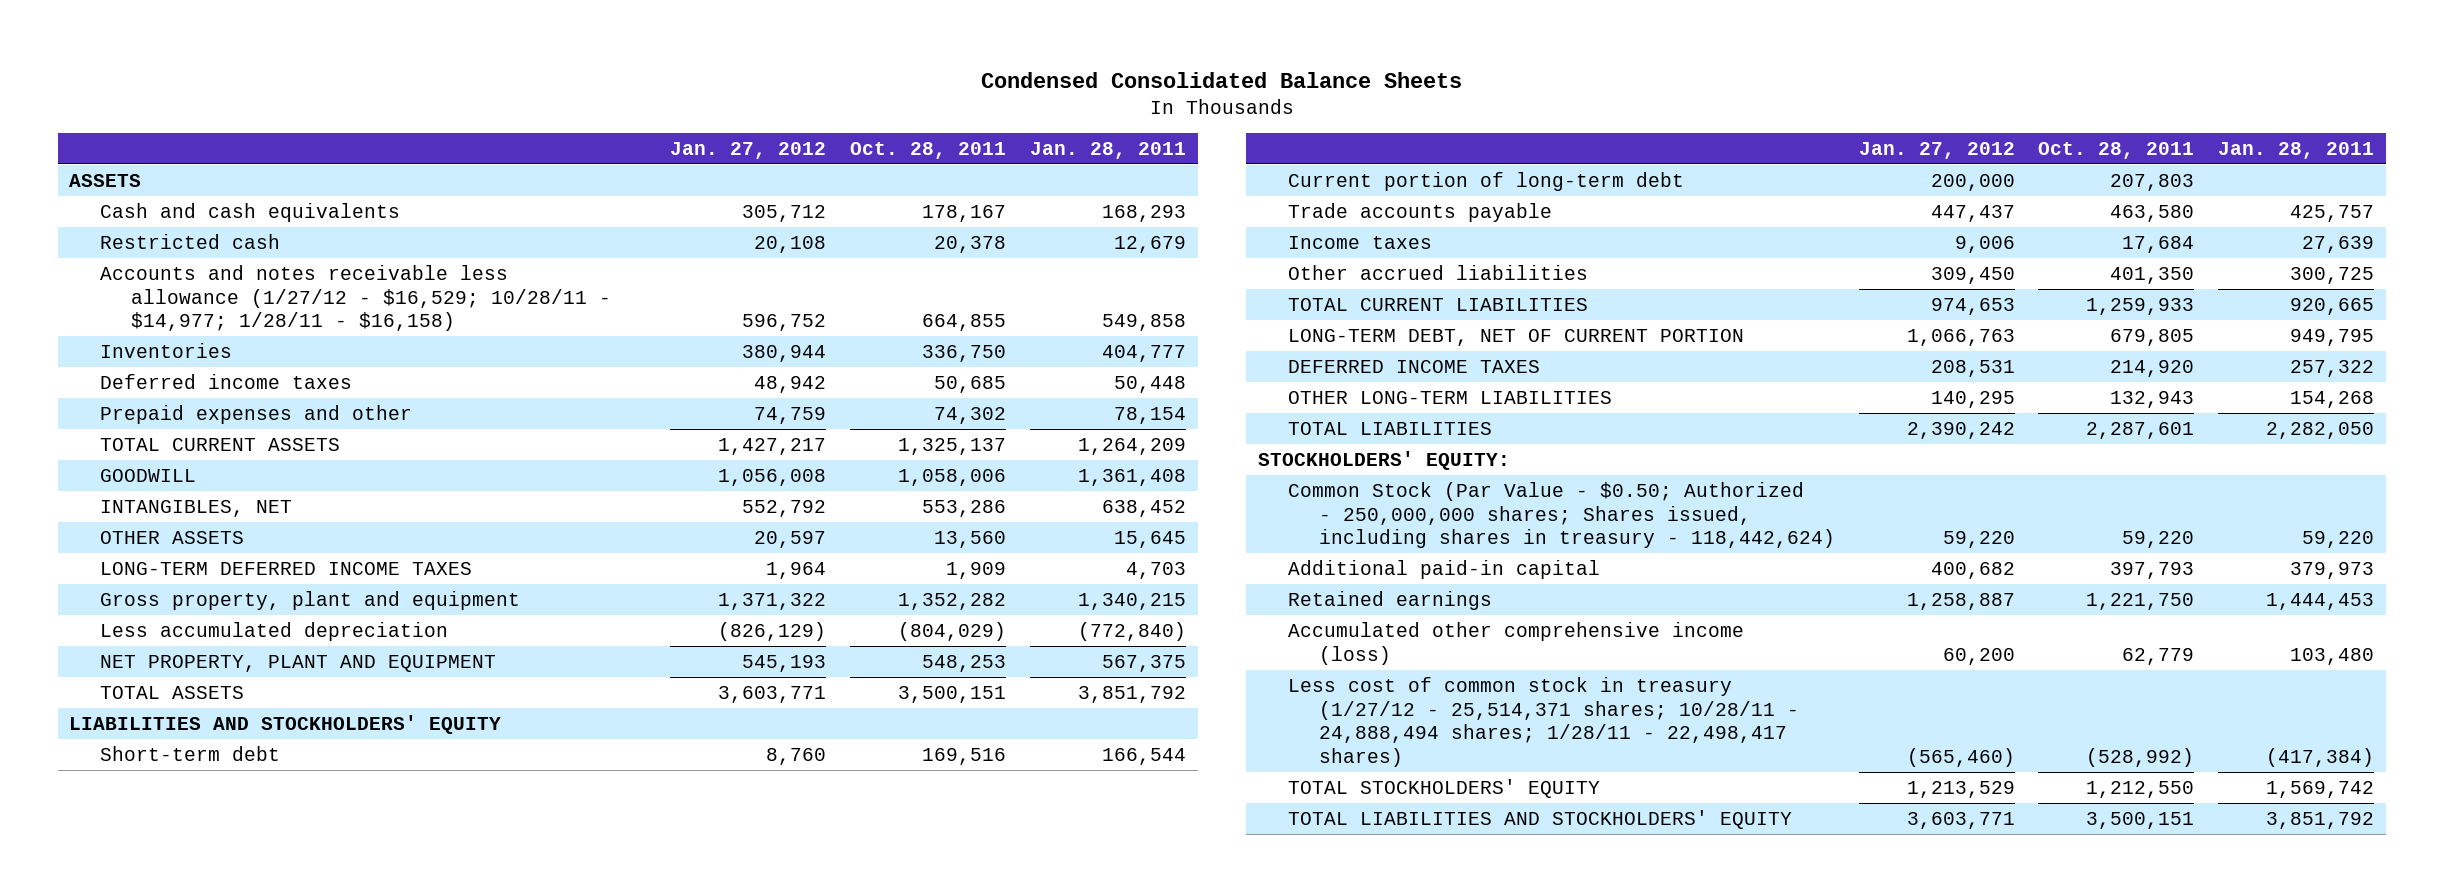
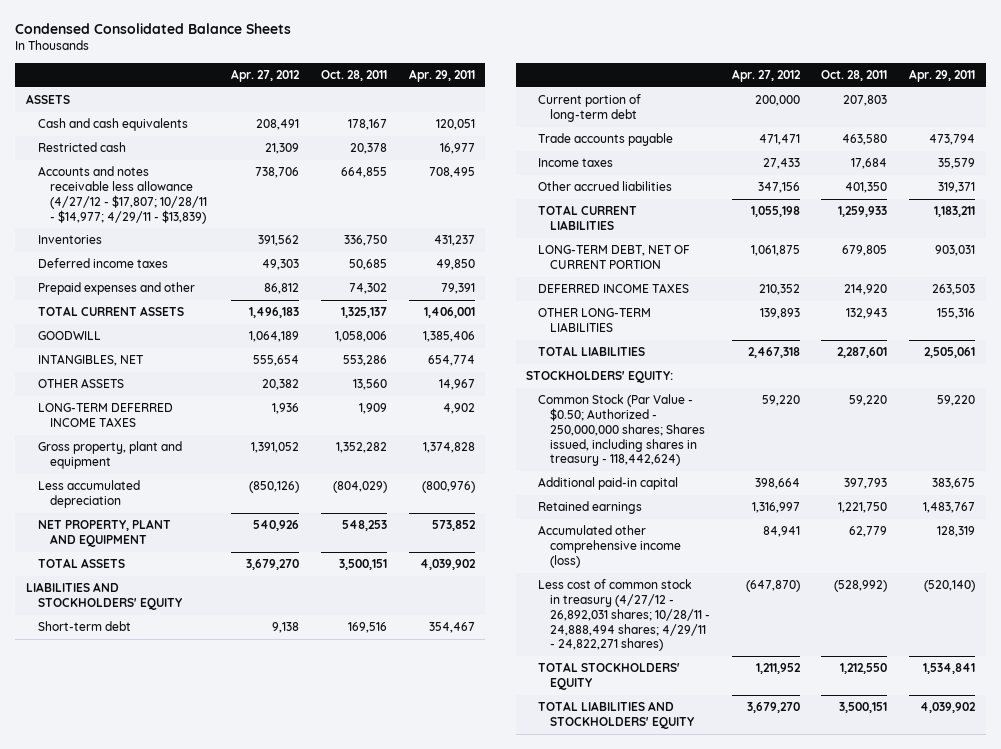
[670,141,827,159] Jan. 27, 2012 -> none
[1029,141,1186,159] Jan. 28, 2011 -> none
none -> [231,68,301,82] Apr. 27, 2012
none -> [408,68,475,82] Apr. 29, 2011
[100,264,611,332] Accounts and notes receivable less allowance (1/27/12 - $16,529; 10/28/11 - $14,977; 1/28/11 - $16,158) -> [37,166,207,224] Accounts and notes receivable less allowance (4/27/12 - $17,807; 10/28/11 - $14,977; 4/29/11 - $13,839)
[1288,676,1800,767] Less cost of common stock in treasury (1/27/12 - 25,514,371 shares; 10/28/11 - 24,888,494 shares; 1/28/11 - 22,498,417 shares) -> [538,579,711,652] Less cost of common stock in treasury (4/27/12 - 26,892,031 shares; 10/28/11 - 24,888,494 shares; 4/29/11 - 24,822,271 shares)

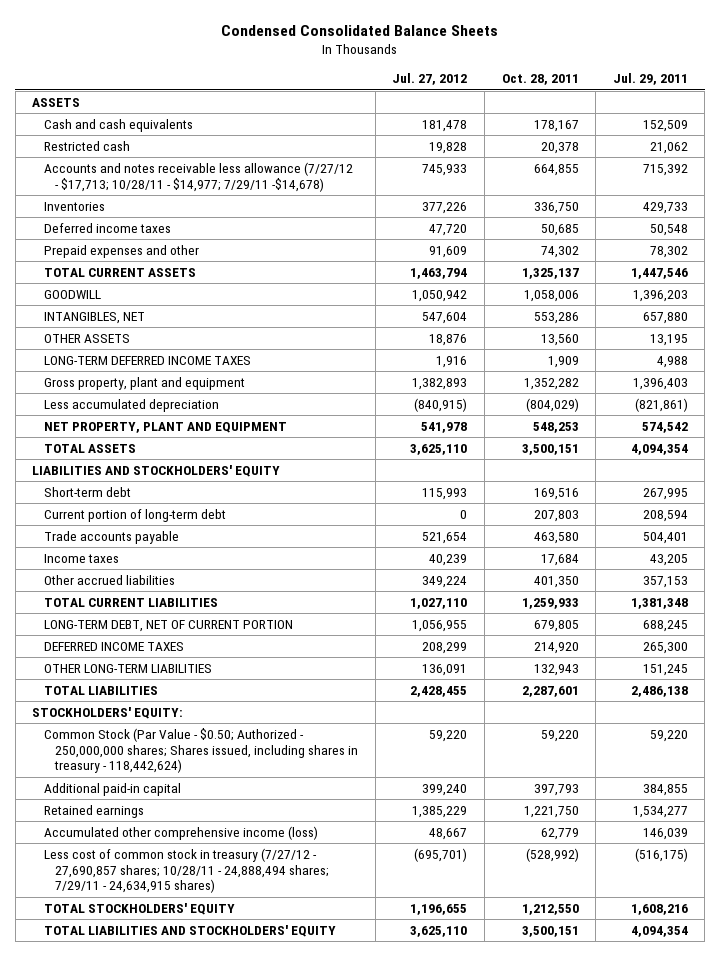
[231,68,301,82] Apr. 27, 2012 -> none
[408,68,475,82] Apr. 29, 2011 -> none
none -> [392,73,468,86] Jul. 27, 2012
none -> [612,73,688,86] Jul. 29, 2011
[37,166,207,224] Accounts and notes receivable less allowance (4/27/12 - $17,807; 10/28/11 - $14,977; 4/29/11 - $13,839) -> [43,161,353,192] Accounts and notes receivable less allowance (7/27/12 - $17,713; 10/28/11 - $14,977; 7/29/11 -$14,678)
[538,579,711,652] Less cost of common stock in treasury (4/27/12 - 26,892,031 shares; 10/28/11 - 24,888,494 shares; 4/29/11 - 24,822,271 shares) -> [43,847,330,894] Less cost of common stock in treasury (7/27/12 - 27,690,857 shares; 10/28/11 - 24,888,494 shares; 7/29/11 - 24,634,915 shares)

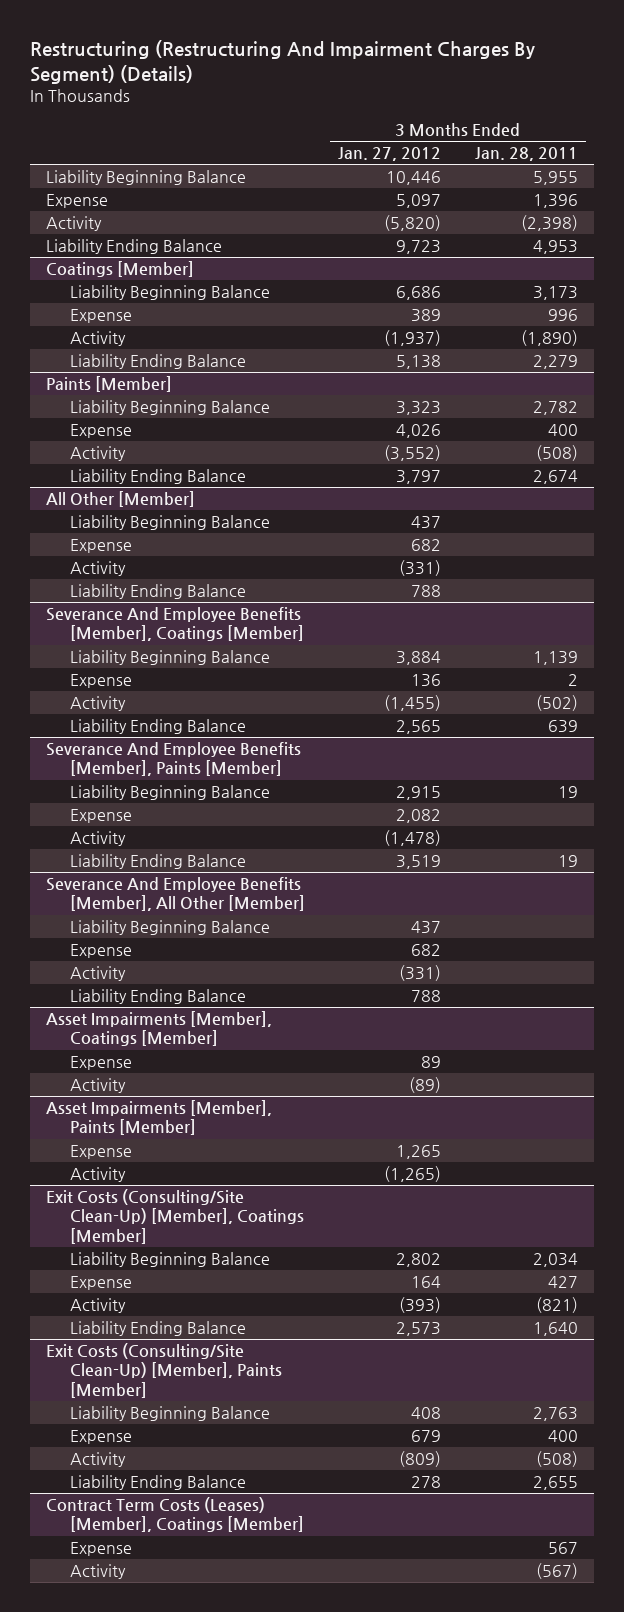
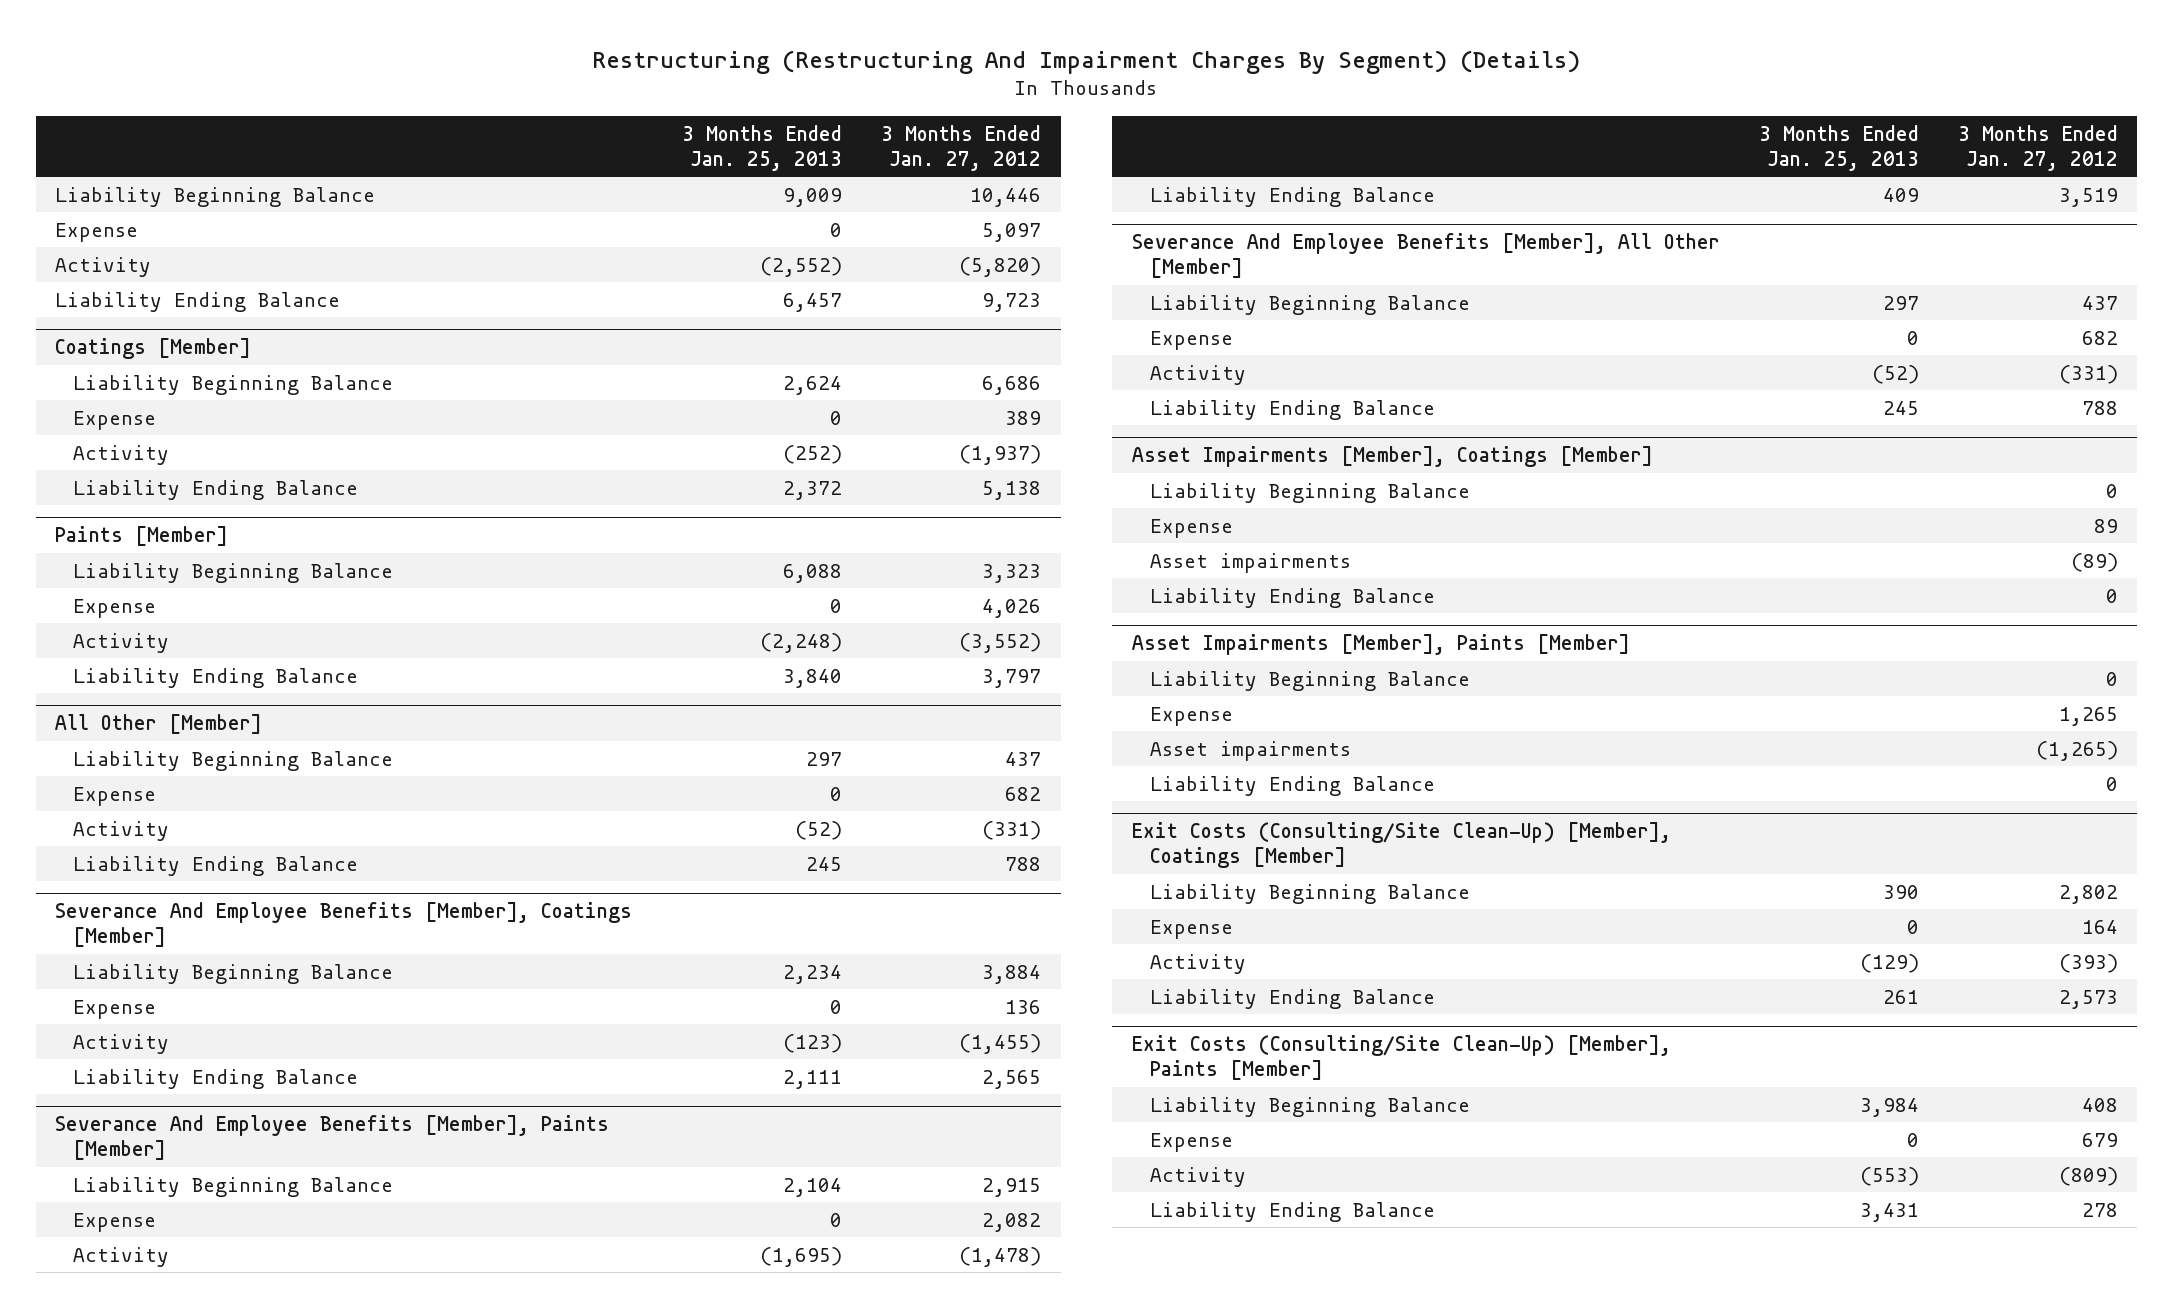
[474,147,578,162] Jan. 28, 2011 -> none
none -> [682,124,843,171] 3 Months Ended Jan. 25, 2013
none -> [1149,482,1470,503] Liability Beginning Balance
[69,1078,126,1094] Activity -> none
none -> [1149,552,1351,573] Asset impairments
none -> [1149,587,1435,608] Liability Ending Balance
none -> [1149,670,1470,691] Liability Beginning Balance
[69,1167,126,1183] Activity -> [1149,740,1351,761] Asset impairments
none -> [1149,775,1435,796] Liability Ending Balance
[46,1497,304,1533] Contract Term Costs (Leases) [Member], Coatings [Member] -> none
[69,1542,132,1557] Expense -> none
[69,1564,126,1580] Activity -> none

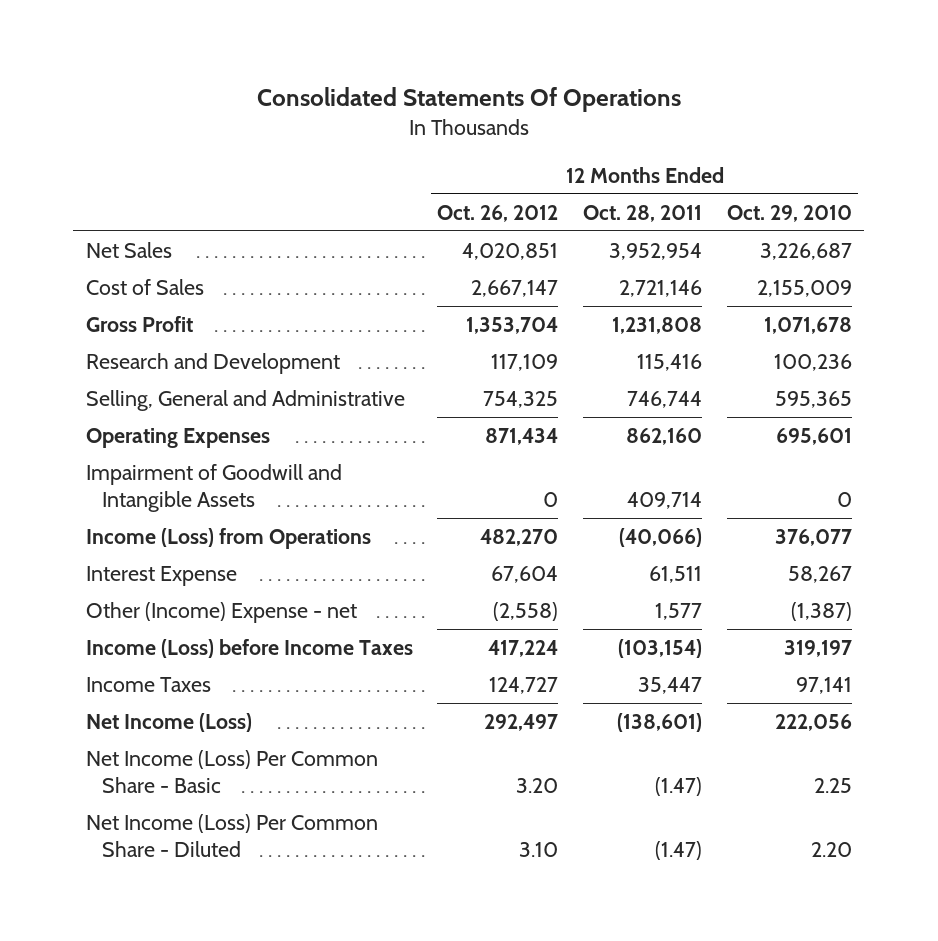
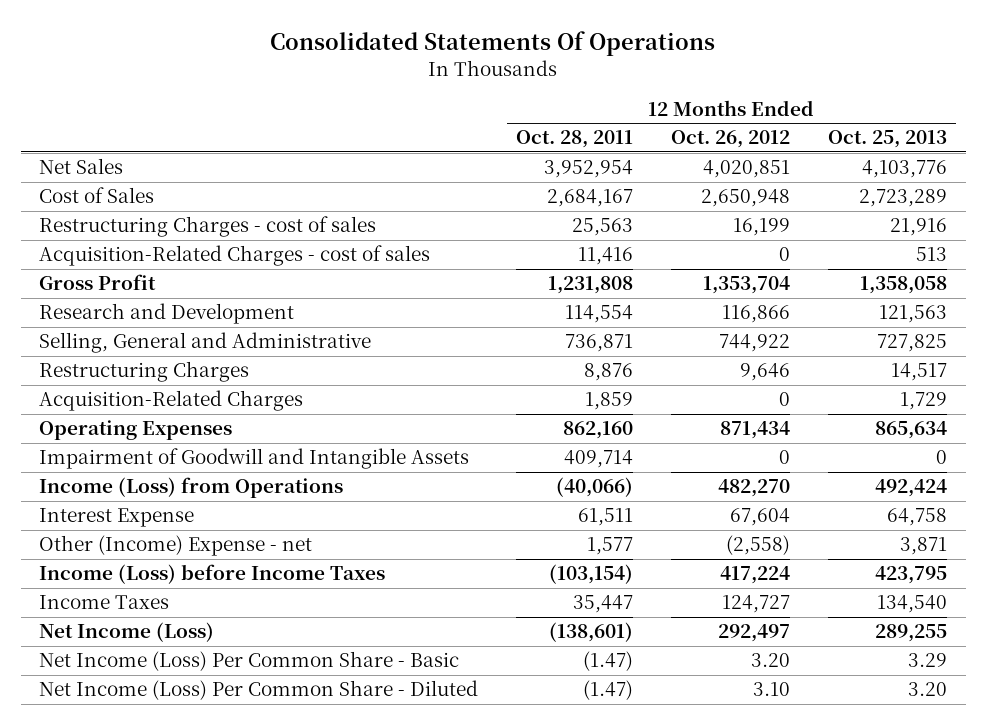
[727,204,853,222] Oct. 29, 2010 -> none
none -> [827,130,947,149] Oct. 25, 2013
[471,280,559,298] 2,667,147 -> [700,189,790,208] 2,650,948
[619,280,703,298] 2,721,146 -> [547,189,634,208] 2,684,167
none -> [39,216,377,238] Restructuring Charges - cost of sales
none -> [39,245,431,267] Acquisition-Related Charges - cost of sales
[491,354,559,372] 117,109 -> [721,305,790,324] 116,866
[637,354,703,372] 115,416 -> [565,305,634,324] 114,554
[483,391,559,409] 754,325 -> [718,334,790,353] 744,922
[627,391,703,409] 746,744 -> [565,334,634,353] 736,871
none -> [39,361,250,383] Restructuring Charges
none -> [39,390,304,412] Acquisition-Related Charges

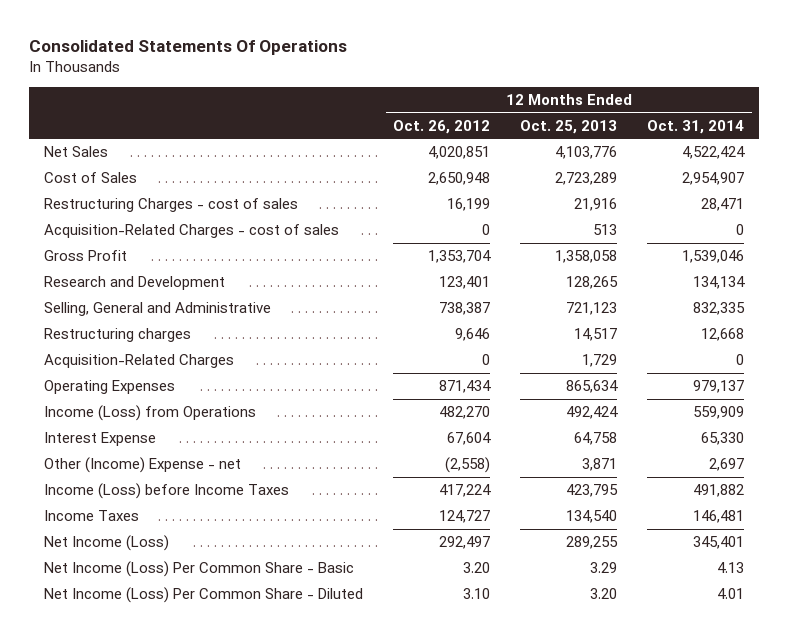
[516,130,634,149] Oct. 28, 2011 -> none
none -> [647,119,745,134] Oct. 31, 2014
[721,305,790,324] 116,866 -> [439,276,491,290] 123,401
[878,305,947,324] 121,563 -> [566,276,619,290] 128,265
[718,334,790,353] 744,922 -> [439,302,491,316] 738,387
[876,334,947,353] 727,825 -> [566,302,618,316] 721,123
[39,361,250,383] Restructuring Charges -> [44,328,192,343] Restructuring charges
[39,448,470,470] Impairment of Goodwill and Intangible Assets -> none

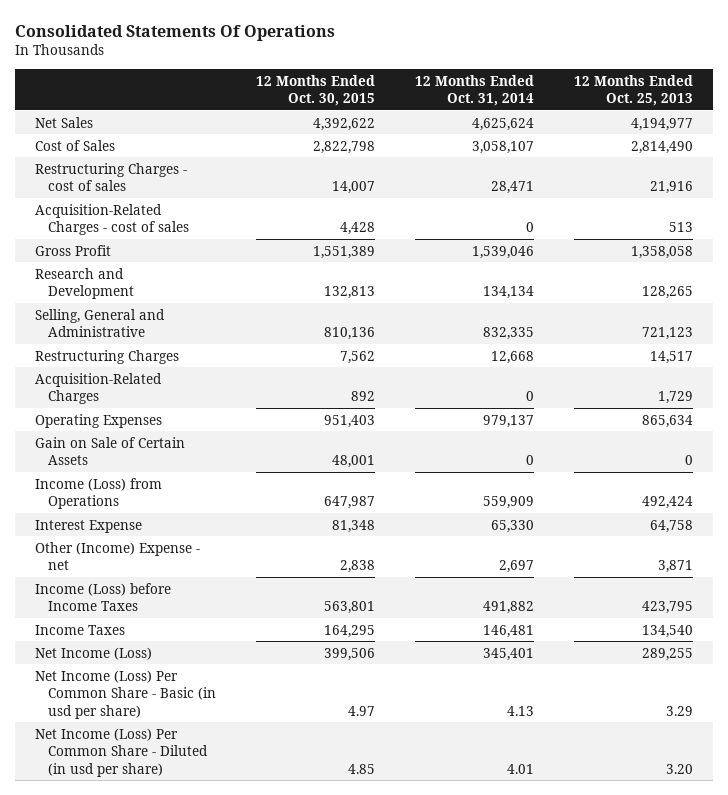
[393,119,491,134] Oct. 26, 2012 -> none
none -> [256,74,376,106] 12 Months Ended Oct. 30, 2015
[555,146,618,160] 4,103,776 -> [630,117,693,131] 4,194,977
[682,146,746,160] 4,522,424 -> [471,117,534,131] 4,625,624
[555,172,618,186] 2,723,289 -> [630,140,693,154] 2,814,490
[682,172,745,186] 2,954,907 -> [471,140,534,154] 3,058,107
[44,328,192,343] Restructuring charges -> [35,349,180,364] Restructuring Charges
none -> [35,436,186,466] Gain on Sale of Certain Assets
[44,561,355,578] Net Income (Loss) Per Common Share - Basic -> [35,669,217,719] Net Income (Loss) Per Common Share - Basic (in usd per share)
[44,587,364,604] Net Income (Loss) Per Common Share - Diluted -> [35,727,209,777] Net Income (Loss) Per Common Share - Diluted (in usd per share)

